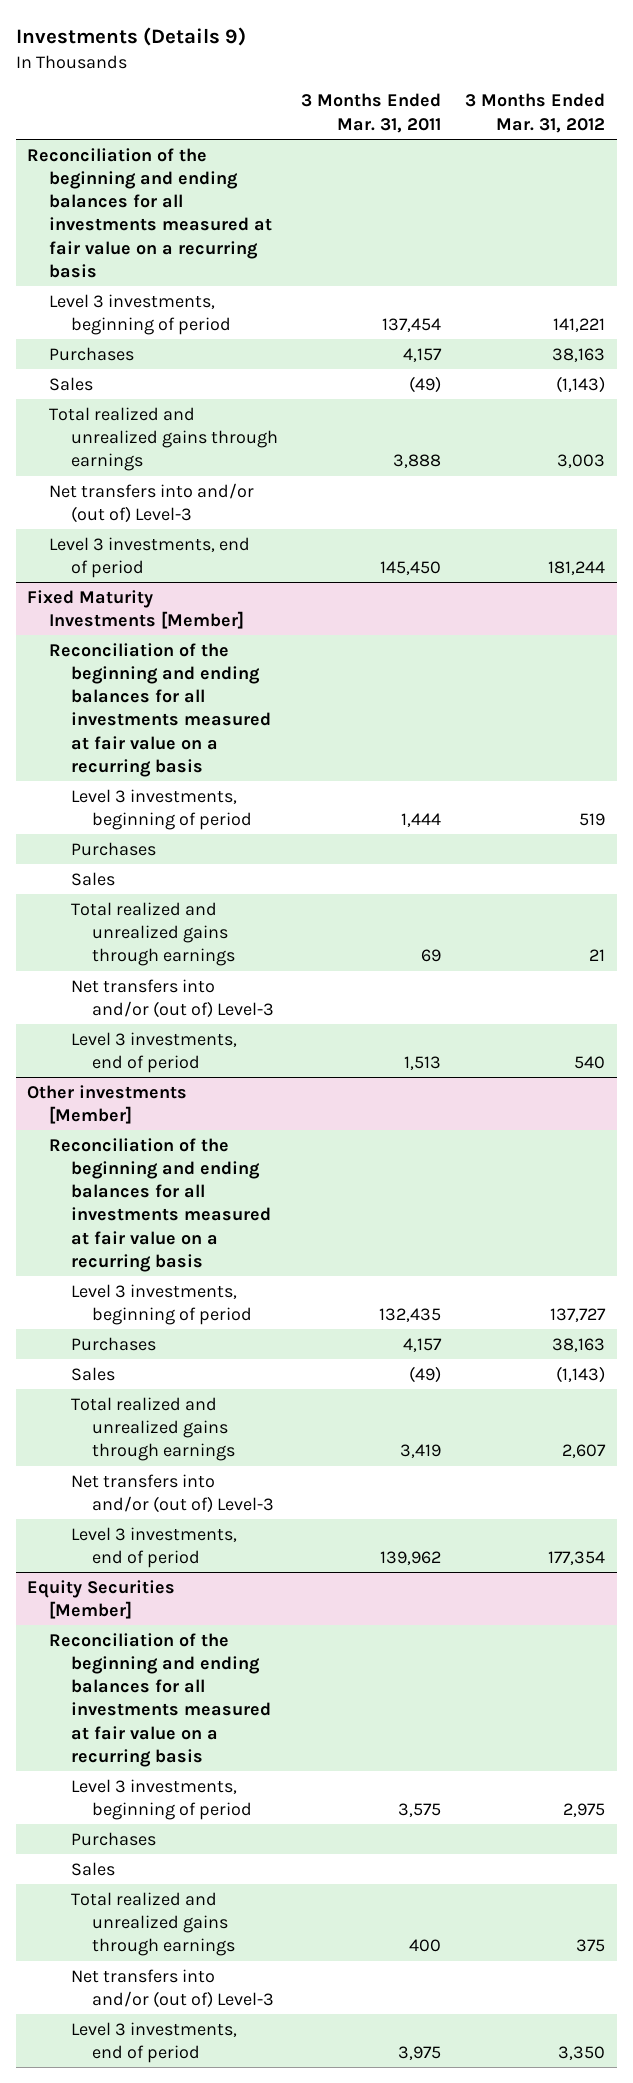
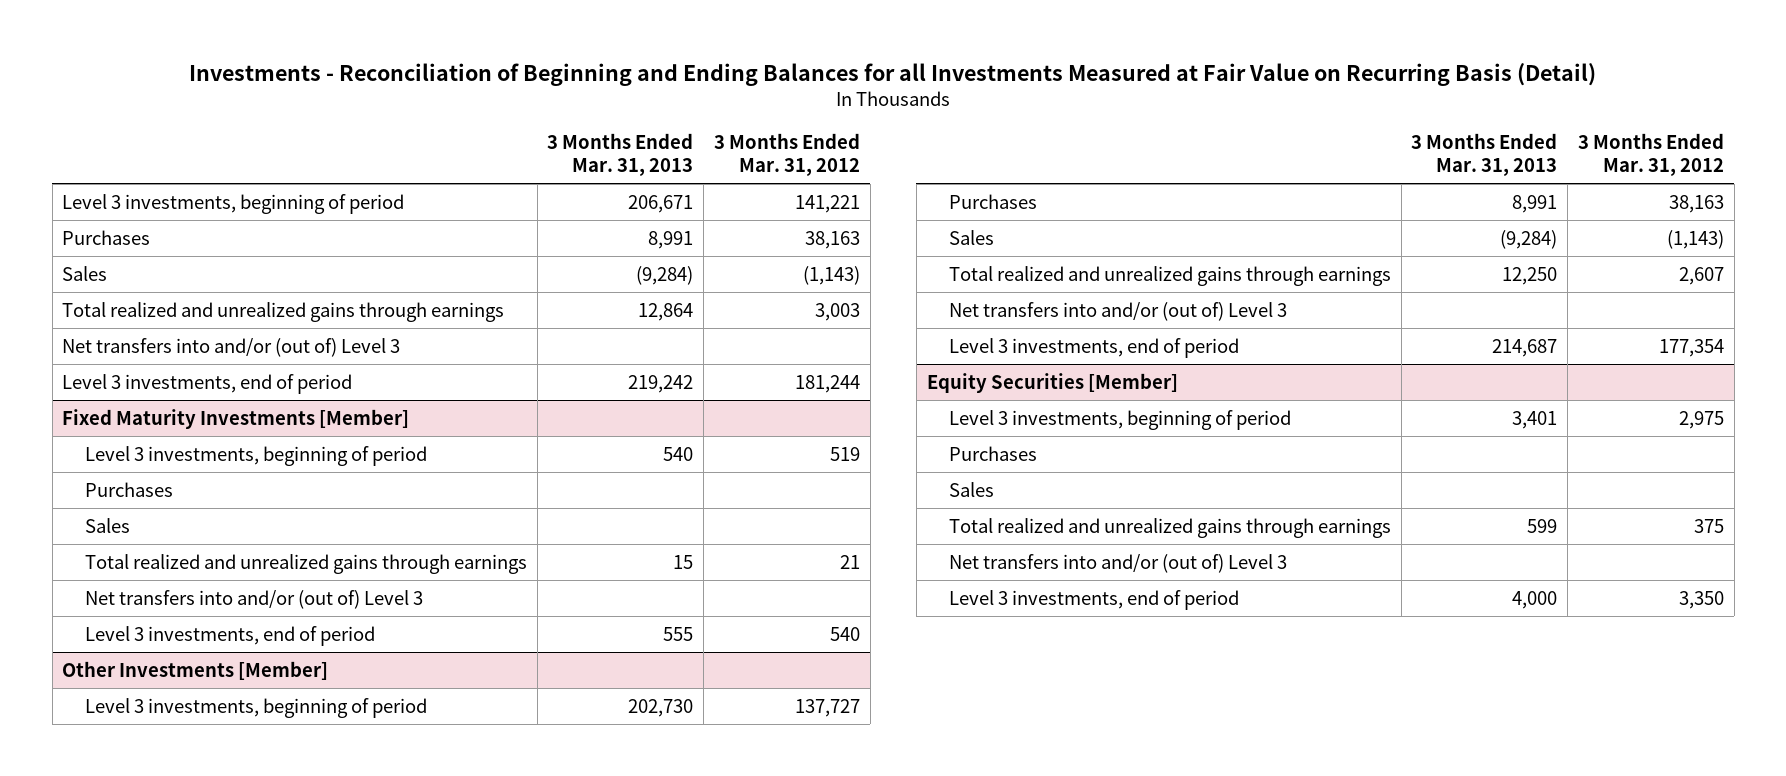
[15,27,246,47] Investments (Details 9) -> [189,62,1597,86] Investments - Reconciliation of Beginning and Ending Balances for all Investments Measured at Fair Value on Recurring Basis (Detail)
[301,93,442,133] 3 Months Ended Mar. 31, 2011 -> none
none -> [547,133,694,177] 3 Months Ended Mar. 31, 2013
[27,147,273,278] Reconciliation of the beginning and ending balances for all investments measured at fair value on a recurring basis -> none
[49,482,255,524] Net transfers into and/or (out of) Level-3 -> [62,337,401,357] Net transfers into and/or (out of) Level 3
[49,642,271,777] Reconciliation of the beginning and ending balances for all investments measured at fair value on a recurring basis -> none
[70,978,275,1019] Net transfers into and/or (out of) Level-3 -> [85,589,424,609] Net transfers into and/or (out of) Level 3
[49,1137,271,1272] Reconciliation of the beginning and ending balances for all investments measured at fair value on a recurring basis -> none
[27,1084,188,1125] Other investments [Member] -> [62,660,329,680] Other Investments [Member]
[70,1473,275,1514] Net transfers into and/or (out of) Level-3 -> [949,301,1288,321] Net transfers into and/or (out of) Level 3
[49,1632,271,1767] Reconciliation of the beginning and ending balances for all investments measured at fair value on a recurring basis -> none
[70,1968,275,2009] Net transfers into and/or (out of) Level-3 -> [949,553,1288,573] Net transfers into and/or (out of) Level 3

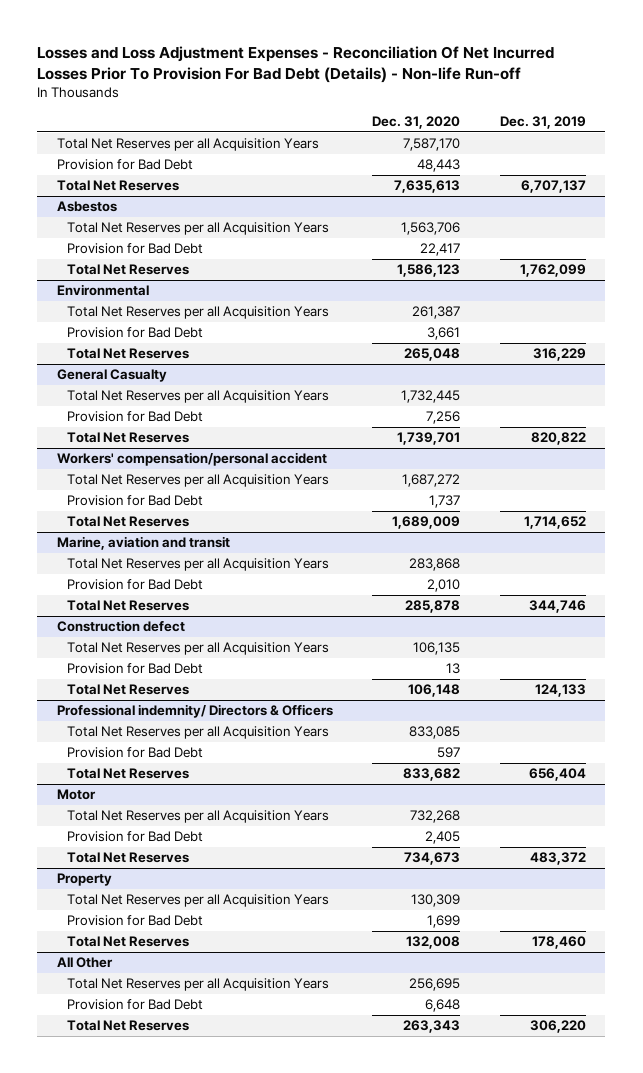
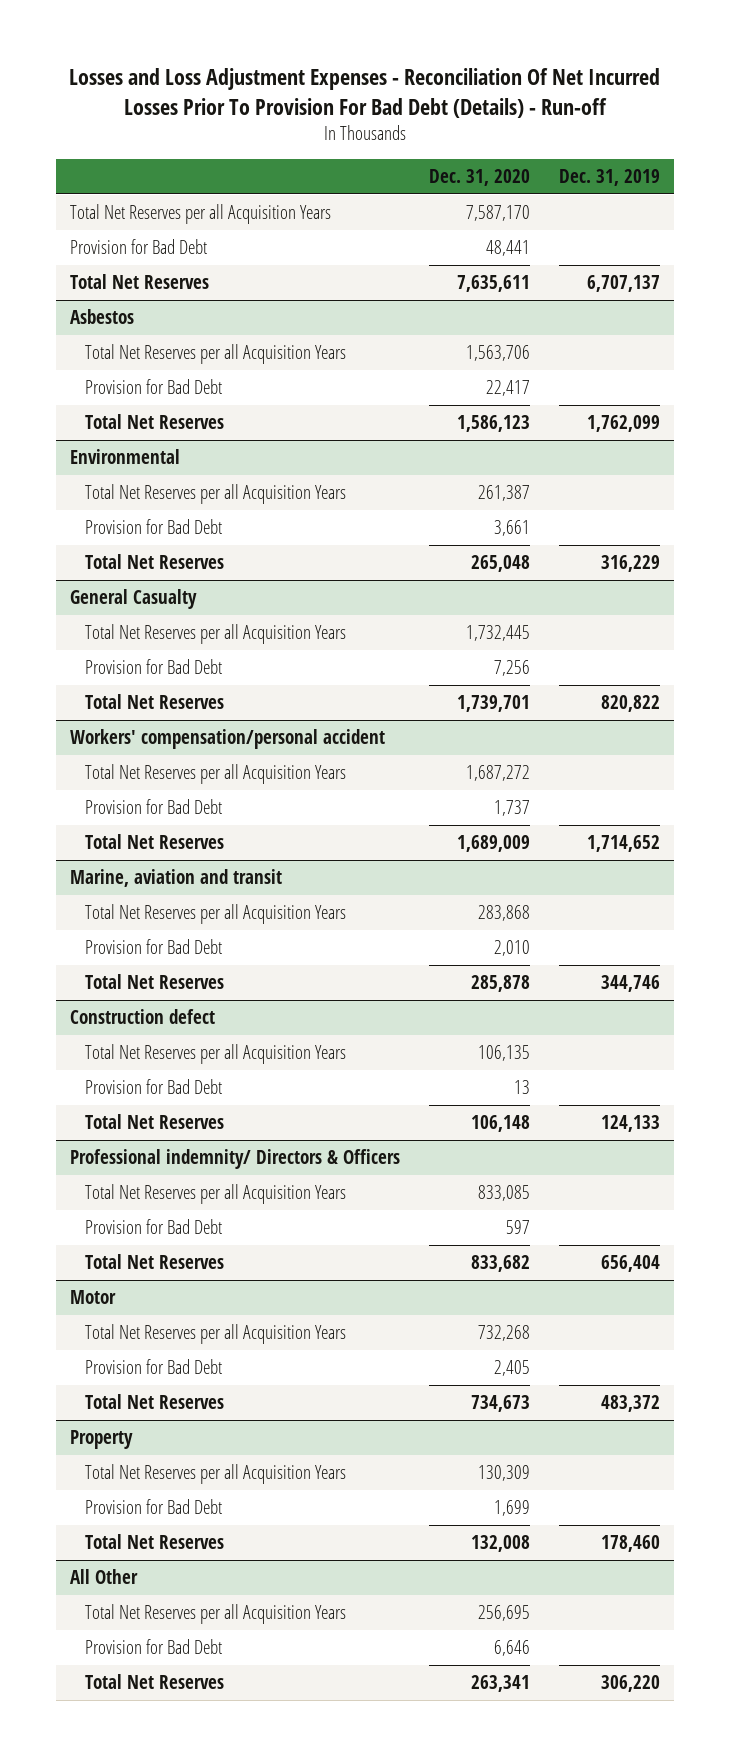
[37,46,555,84] Losses and Loss Adjustment Expenses - Reconciliation Of Net Incurred Losses Prior To Provision For Bad Debt (Details) - Non-life Run-off -> [69,68,661,118] Losses and Loss Adjustment Expenses - Reconciliation Of Net Incurred Losses Prior To Provision For Bad Debt (Details) - Run-off
[417,159,461,173] 48,443 -> [486,240,531,257] 48,441
[394,180,461,194] 7,635,613 -> [457,275,531,293] 7,635,611
[425,999,461,1013] 6,648 -> [494,1640,531,1657] 6,646
[403,1020,461,1034] 263,343 -> [471,1675,531,1693] 263,341

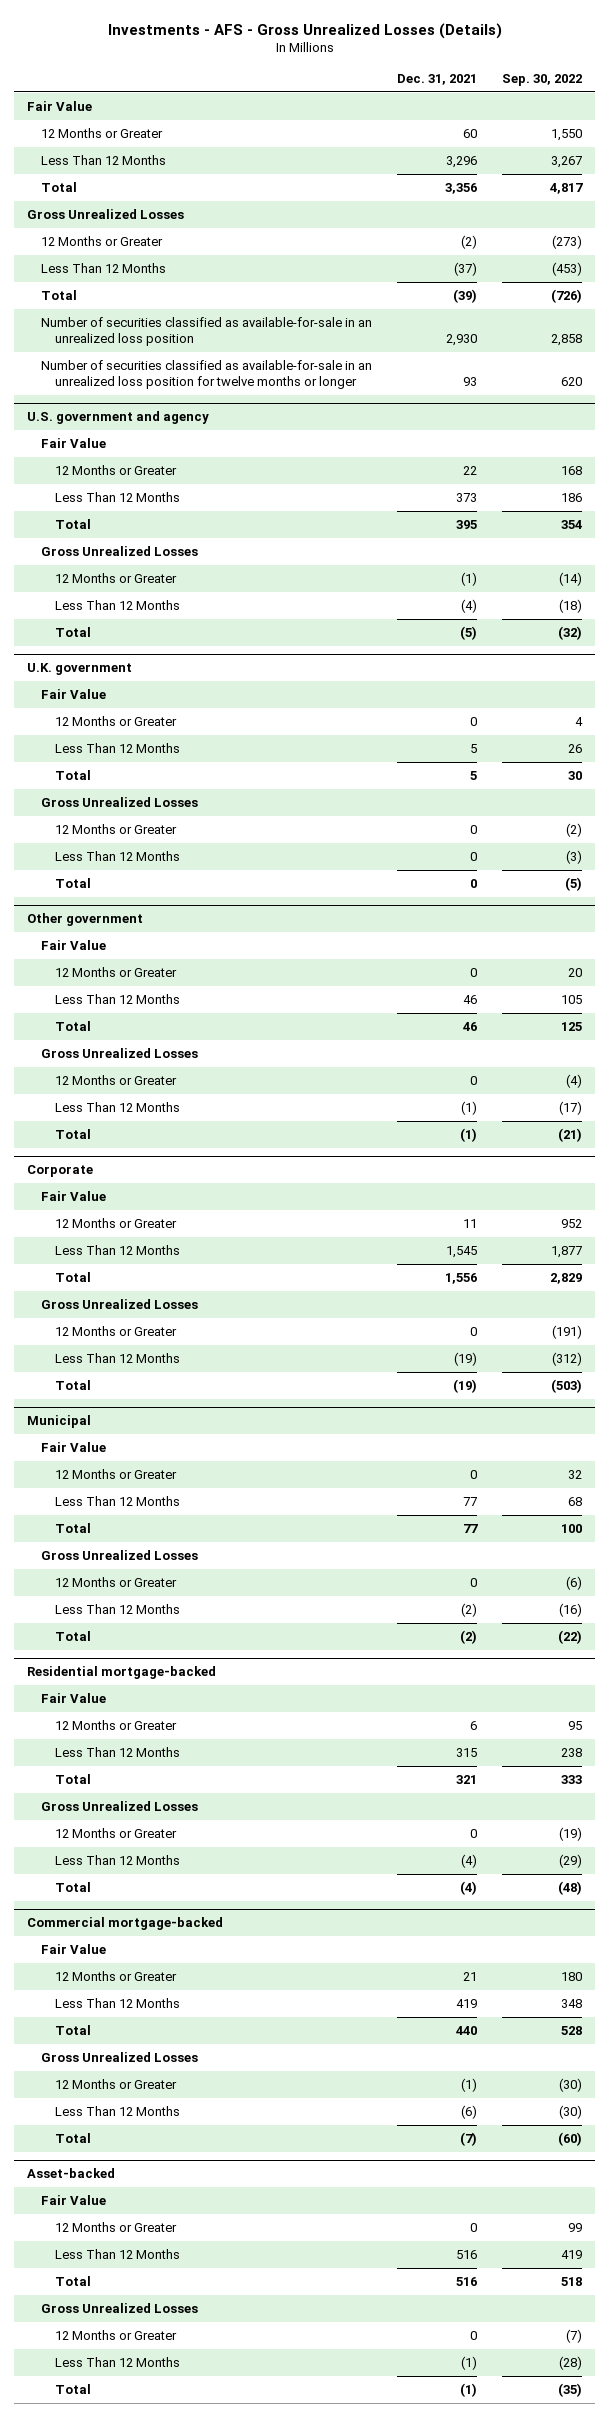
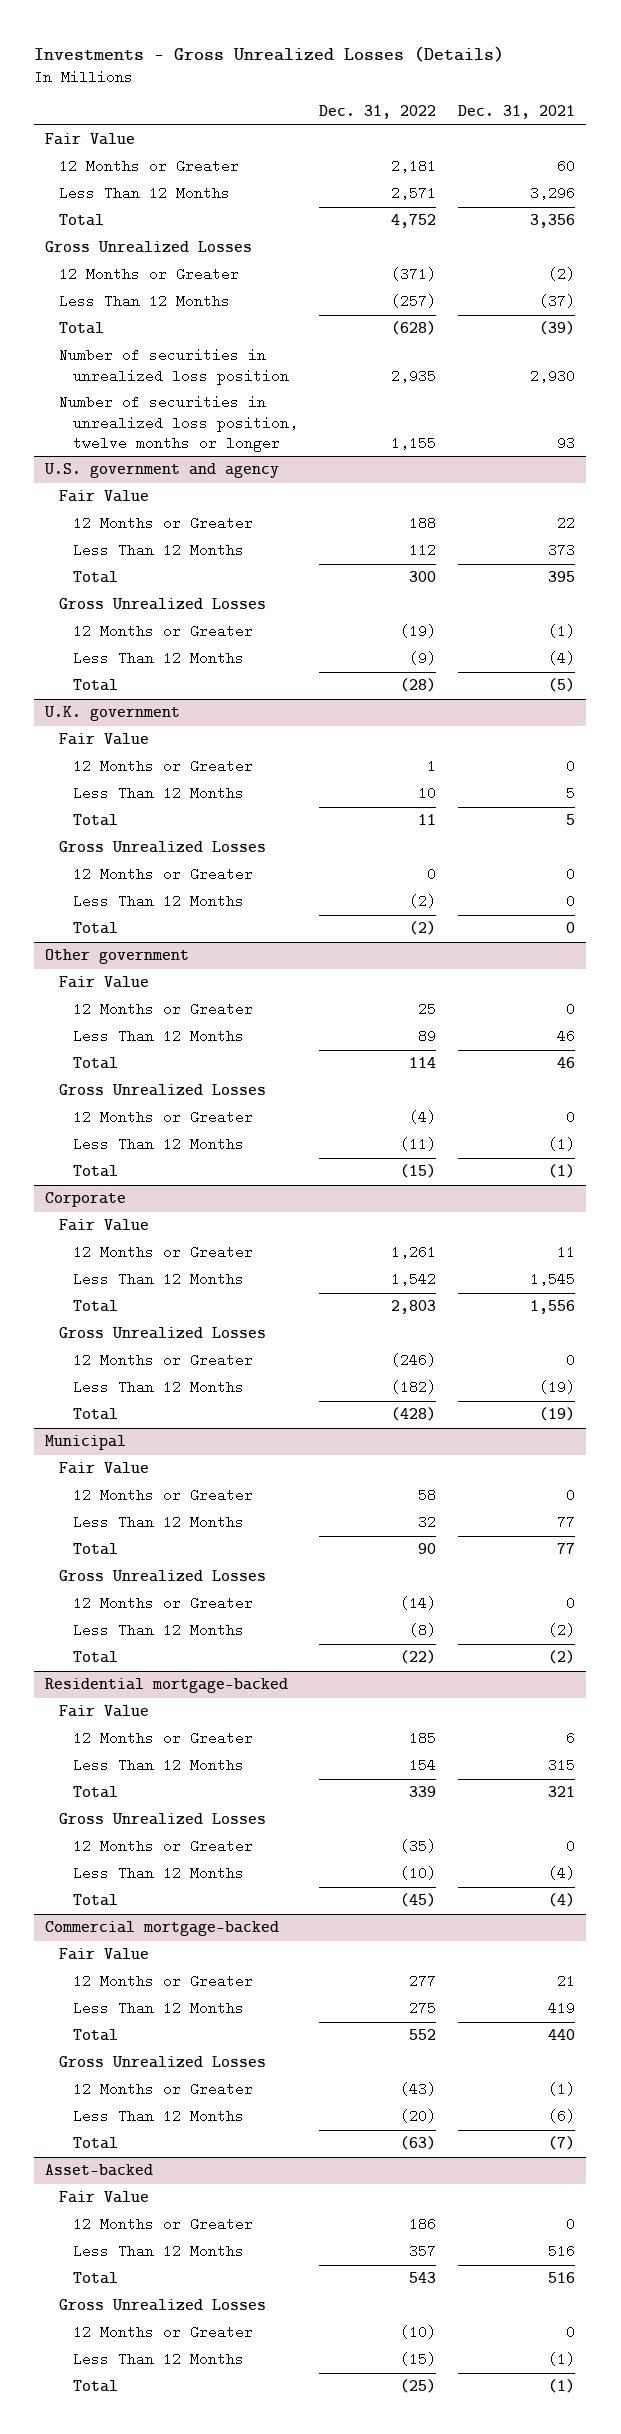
[107,22,502,39] Investments - AFS - Gross Unrealized Losses (Details) -> [34,45,505,62] Investments - Gross Unrealized Losses (Details)
[502,74,583,87] Sep. 30, 2022 -> none
none -> [319,105,437,120] Dec. 31, 2022
[41,316,373,347] Number of securities classified as available-for-sale in an unrealized loss position -> [58,348,289,385] Number of securities in unrealized loss position
[41,359,373,390] Number of securities classified as available-for-sale in an unrealized loss position for twelve months or longer -> [58,395,298,452] Number of securities in unrealized loss position, twelve months or longer

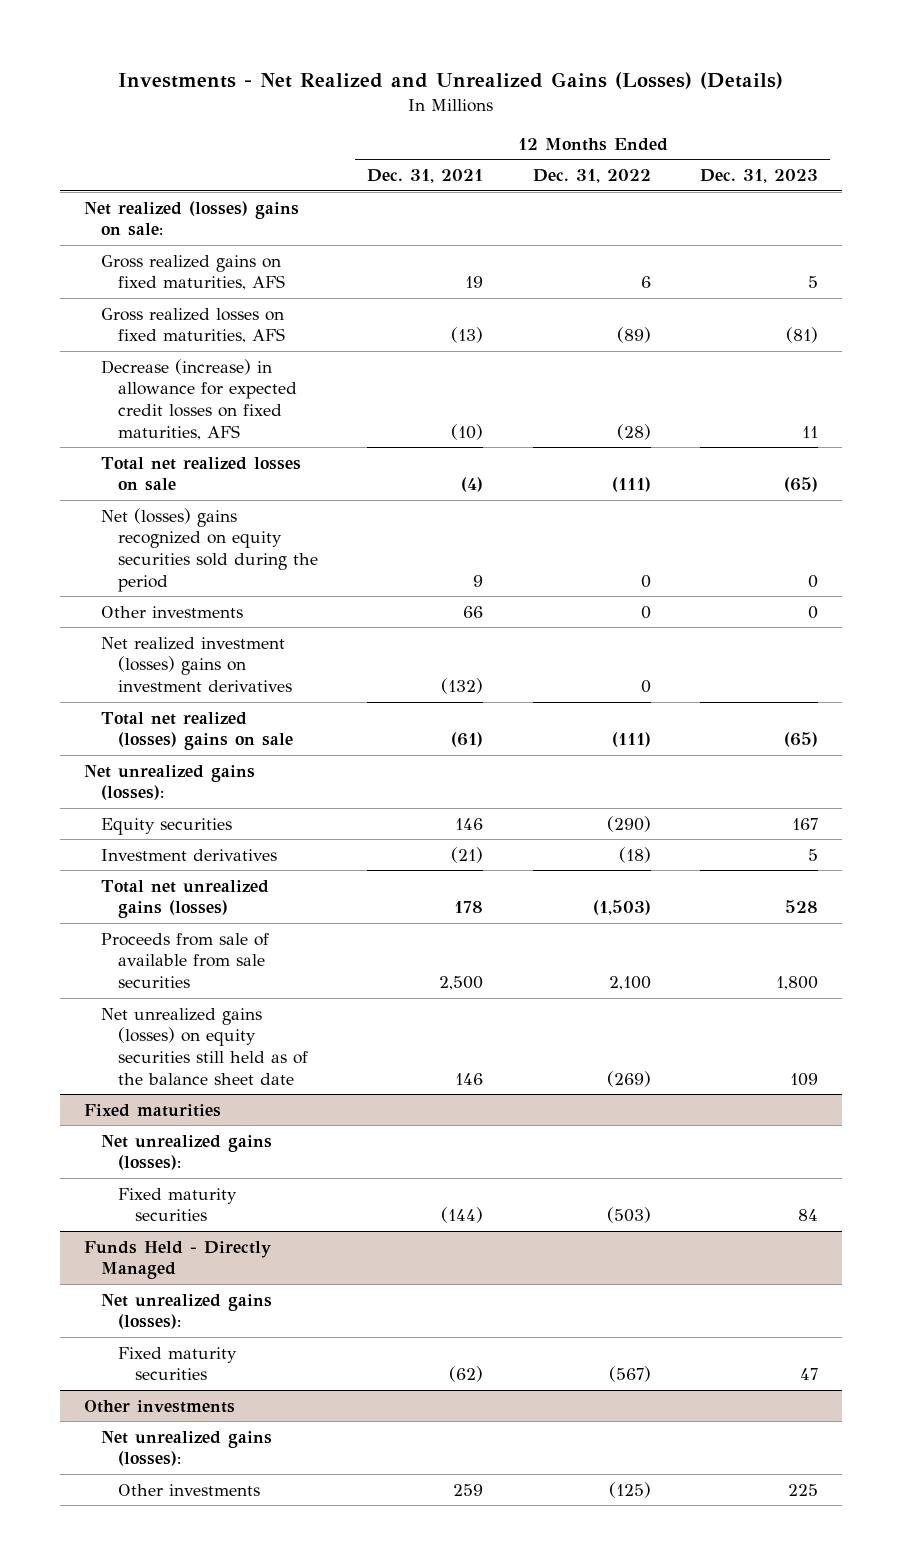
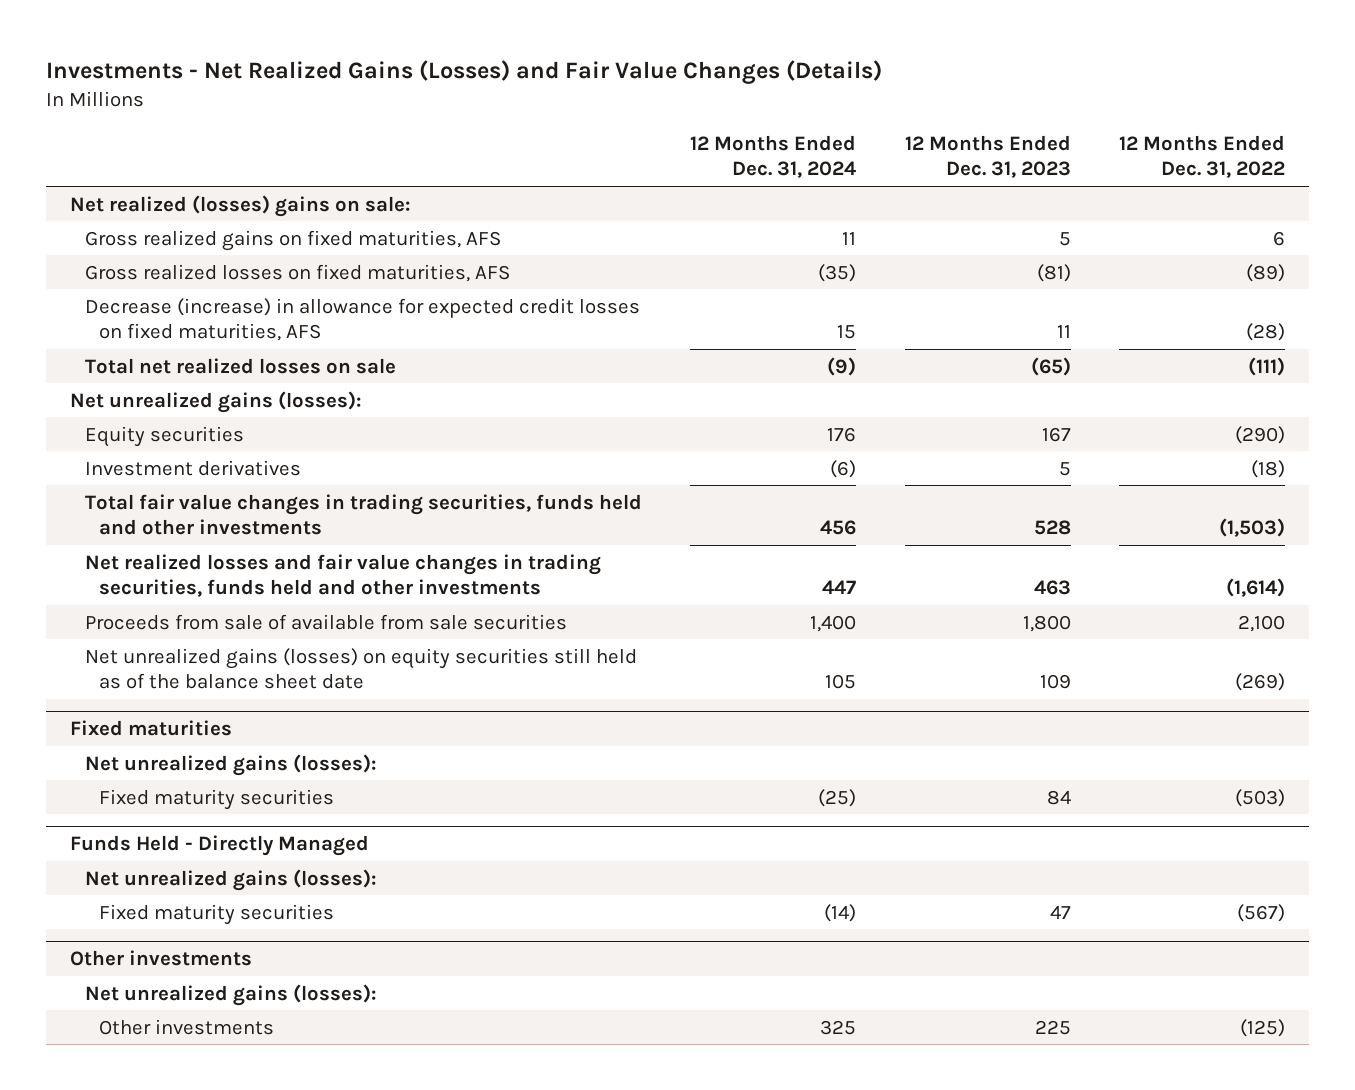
[117,72,783,90] Investments - Net Realized and Unrealized Gains (Losses) (Details) -> [45,59,882,84] Investments - Net Realized Gains (Losses) and Fair Value Changes (Details)
[367,169,484,184] Dec. 31, 2021 -> none
none -> [690,134,857,179] 12 Months Ended Dec. 31, 2024
[101,507,319,593] Net (losses) gains recognized on equity securities sold during the period -> none
[101,605,244,618] Other investments -> none
[101,636,293,693] Net realized investment (losses) gains on investment derivatives -> none
[101,711,294,751] Total net realized (losses) gains on sale -> none
[101,879,270,919] Total net unrealized gains (losses) -> [84,493,642,536] Total fair value changes in trading securities, funds held and other investments
none -> [84,553,601,598] Net realized losses and fair value changes in trading securities, funds held and other investments

